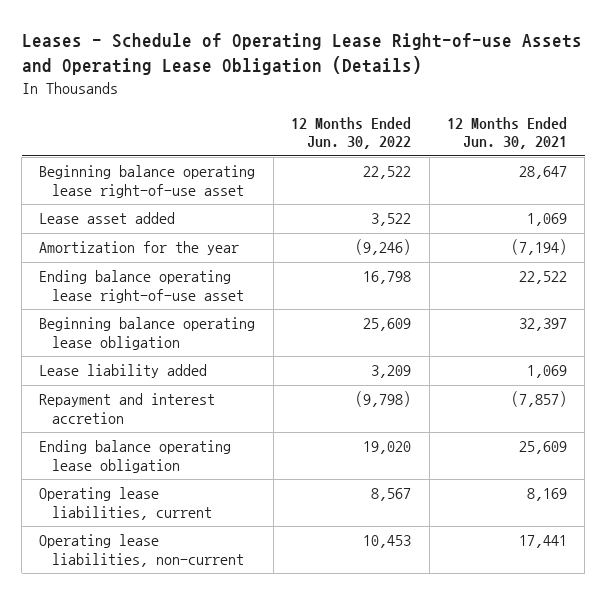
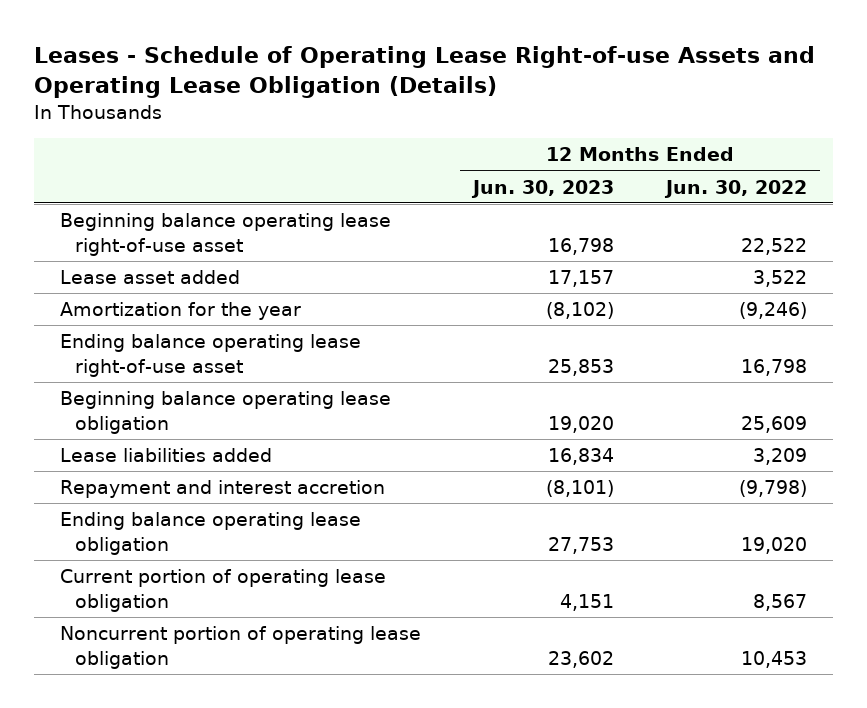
[446,116,567,150] 12 Months Ended Jun. 30, 2021 -> none
none -> [470,179,614,198] Jun. 30, 2023
[39,364,208,379] Lease liability added -> [59,448,272,463] Lease liabilities added
[39,487,212,520] Operating lease liabilities, current -> [59,569,386,612] Current portion of operating lease obligation
[39,534,244,567] Operating lease liabilities, non-current -> [59,626,421,669] Noncurrent portion of operating lease obligation

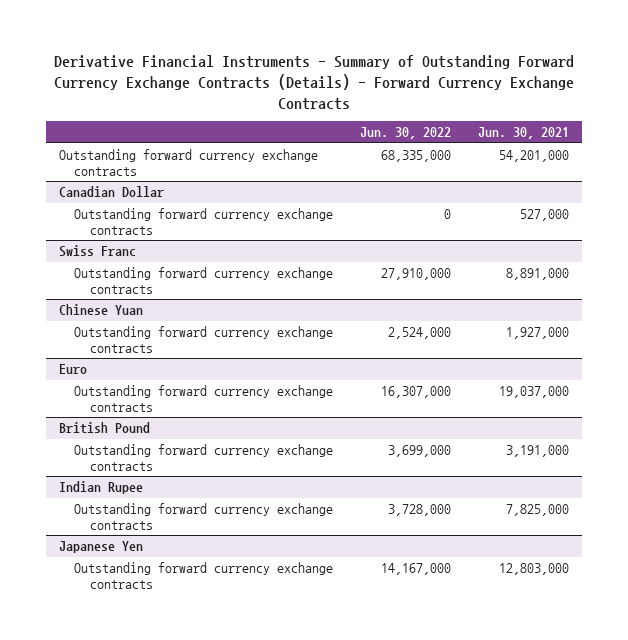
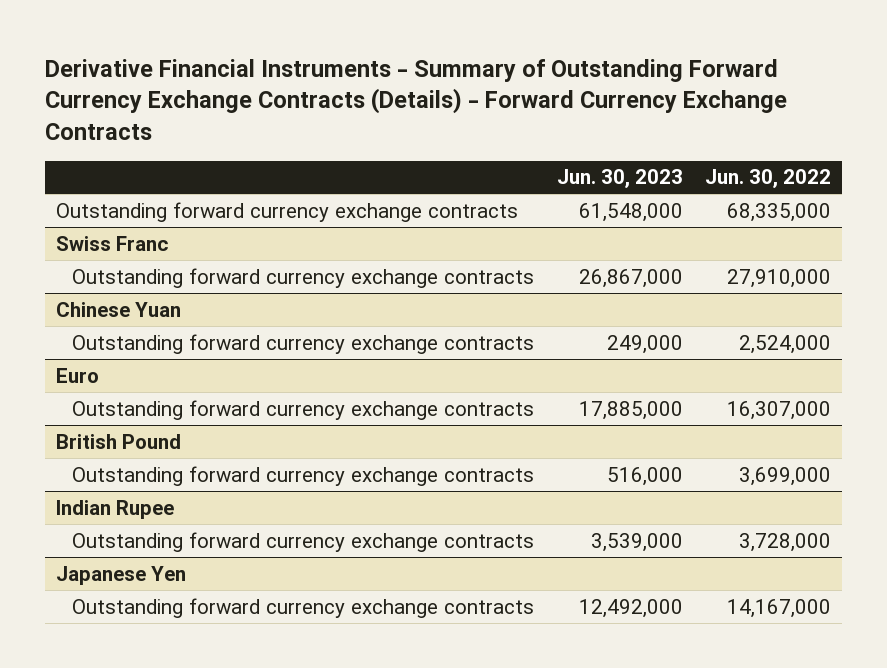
[477,127,569,140] Jun. 30, 2021 -> none
none -> [556,169,683,189] Jun. 30, 2023
[58,186,164,198] Canadian Dollar -> none
[74,208,334,235] Outstanding forward currency exchange contracts -> none

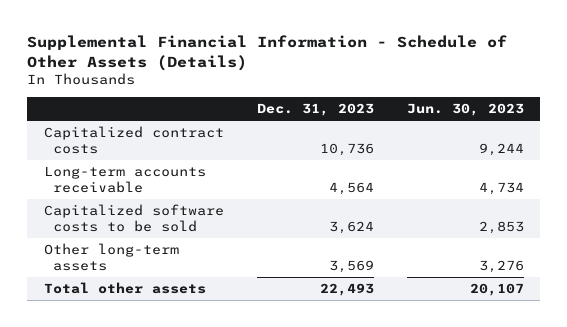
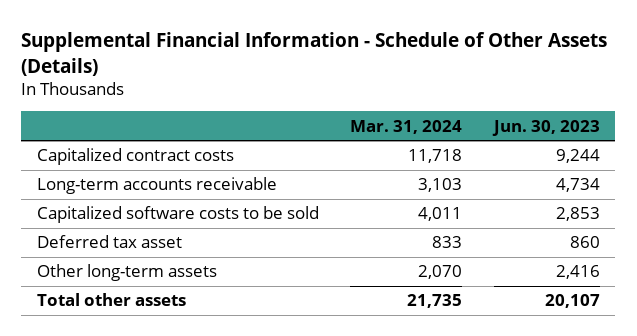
[256,103,374,117] Dec. 31, 2023 -> none
none -> [350,119,463,134] Mar. 31, 2024
none -> [37,235,183,249] Deferred tax asset
[478,259,524,273] 3,276 -> [555,265,600,280] 2,416

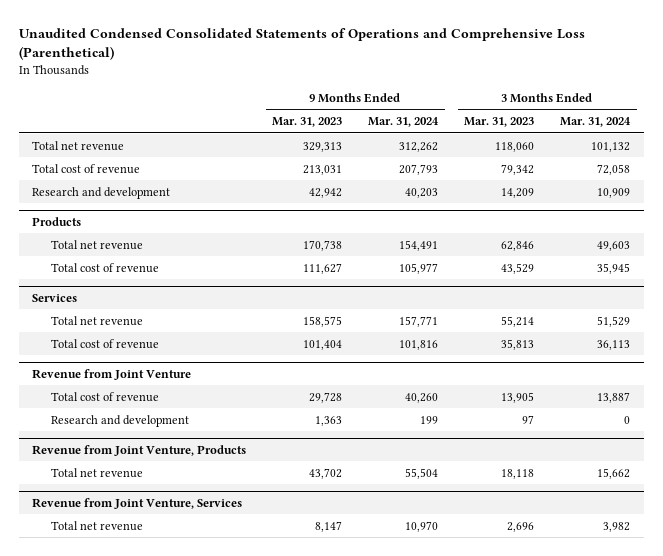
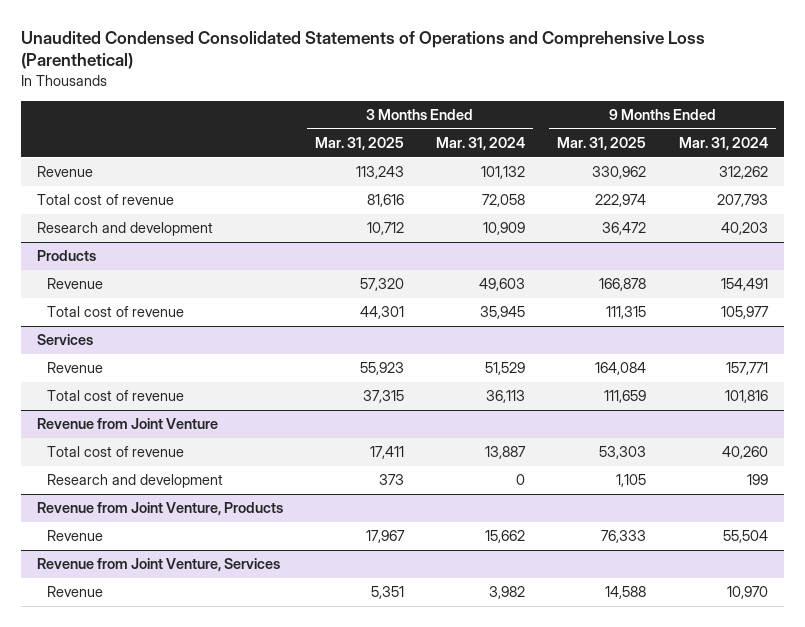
[272,117,343,128] Mar. 31, 2023 -> none
[464,117,535,128] Mar. 31, 2023 -> none
none -> [315,137,405,151] Mar. 31, 2025
none -> [557,137,647,151] Mar. 31, 2025
[32,140,125,151] Total net revenue -> [37,166,94,178] Revenue
[50,239,143,250] Total net revenue -> [47,278,104,290] Revenue
[50,315,143,326] Total net revenue -> [47,362,104,374] Revenue
[50,467,143,478] Total net revenue -> [47,530,104,542] Revenue
[50,520,143,531] Total net revenue -> [47,586,104,598] Revenue

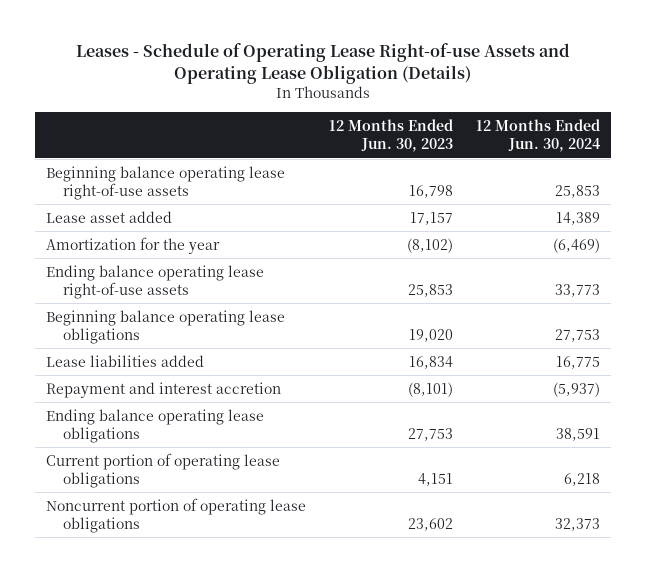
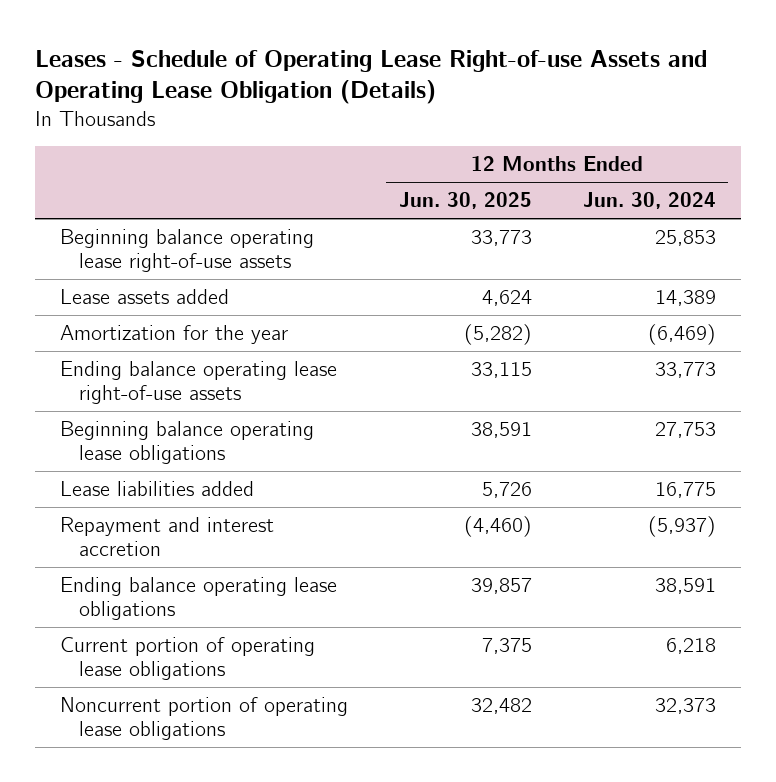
[329,119,454,153] 12 Months Ended Jun. 30, 2023 -> none
none -> [398,192,532,210] Jun. 30, 2025
[46,210,173,223] Lease asset added -> [60,288,230,304] Lease assets added

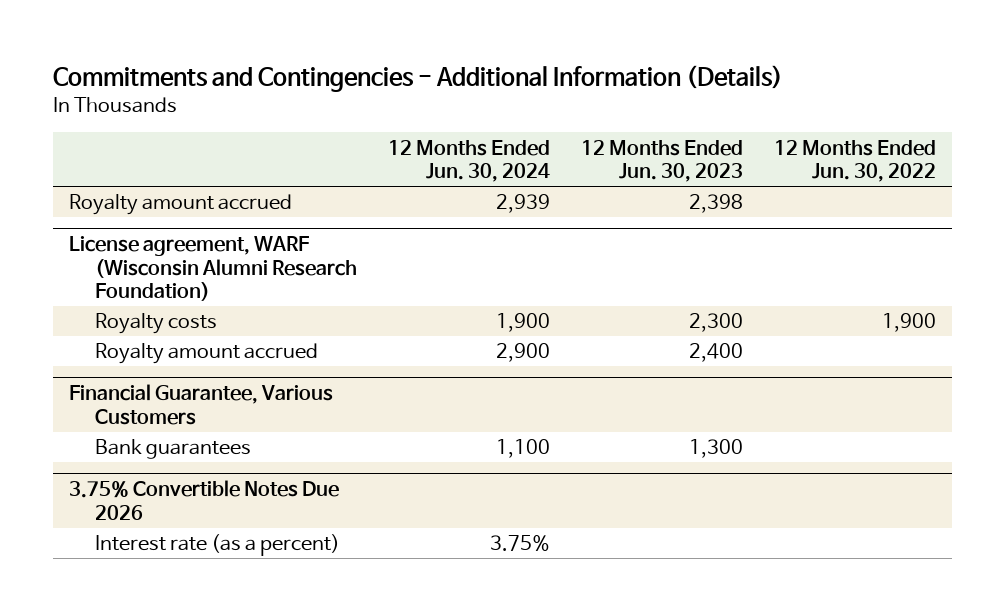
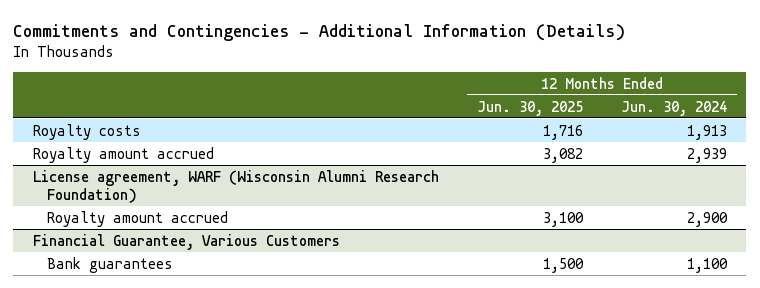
[581,139,744,183] 12 Months Ended Jun. 30, 2023 -> none
[774,139,937,183] 12 Months Ended Jun. 30, 2022 -> none
none -> [476,100,583,116] Jun. 30, 2025
none -> [32,123,141,140] Royalty costs
[95,313,218,335] Royalty costs -> none
[68,480,339,520] 3.75% Convertible Notes Due 2026 -> none
[95,534,341,557] Interest rate (as a percent) -> none

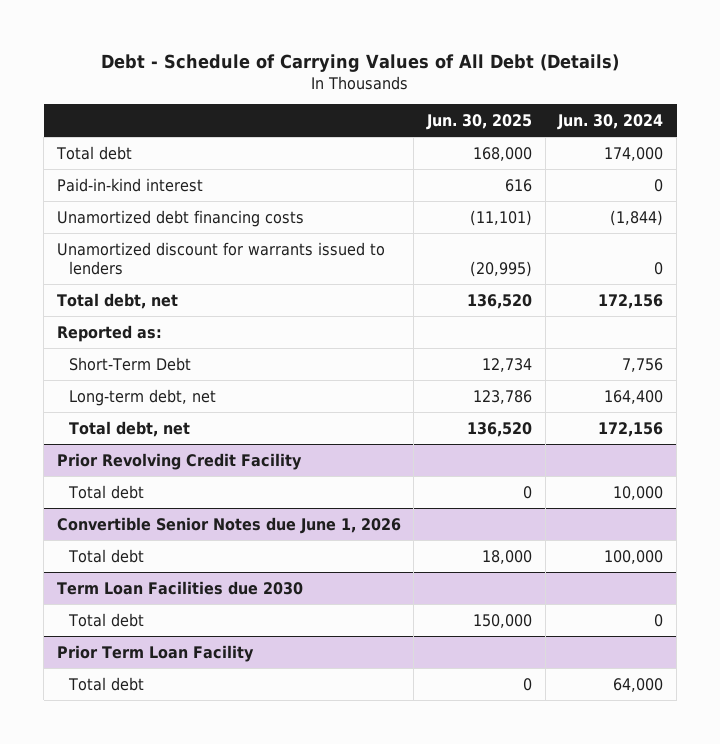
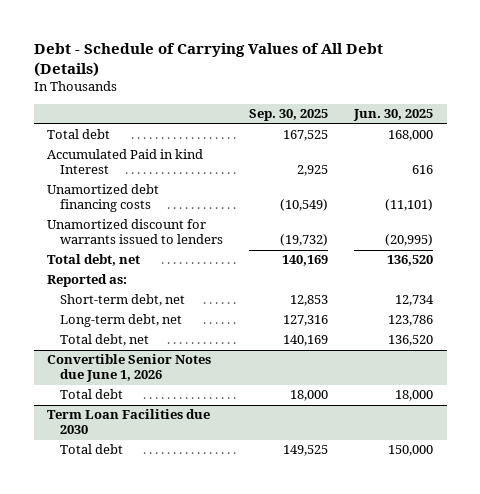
[557,113,664,130] Jun. 30, 2024 -> none
none -> [249,109,329,122] Sep. 30, 2025
[56,177,203,192] Paid-in-kind interest -> [46,149,203,175] Accumulated Paid in kind Interest
[69,356,192,371] Short-Term Debt -> [59,294,185,307] Short-term debt, net
[56,452,302,470] Prior Revolving Credit Facility -> none
[68,484,145,499] Total debt -> none
[56,644,254,662] Prior Term Loan Facility -> none
[68,676,145,691] Total debt -> none

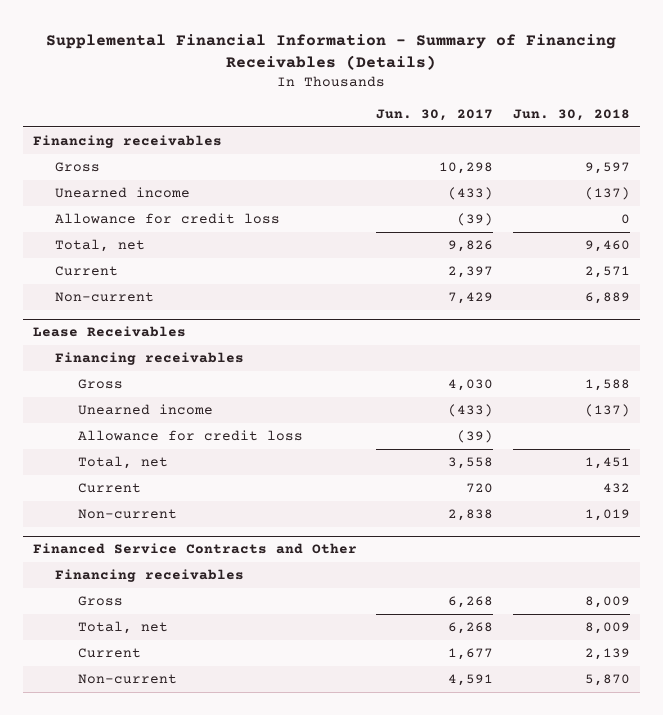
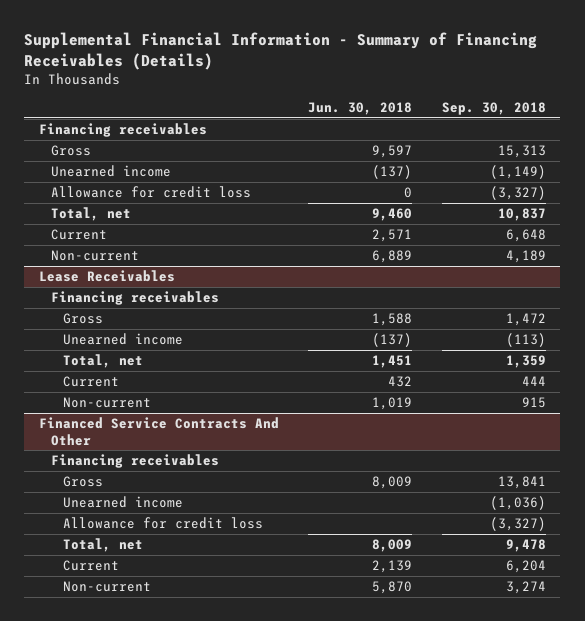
[376,108,494,121] Jun. 30, 2017 -> none
none -> [441,102,546,116] Sep. 30, 2018
[77,430,303,442] Allowance for credit loss -> none
[32,543,357,555] Financed Service Contracts and Other -> [39,417,280,446] Financed Service Contracts And Other
none -> [63,496,184,509] Unearned income
none -> [63,517,264,530] Allowance for credit loss

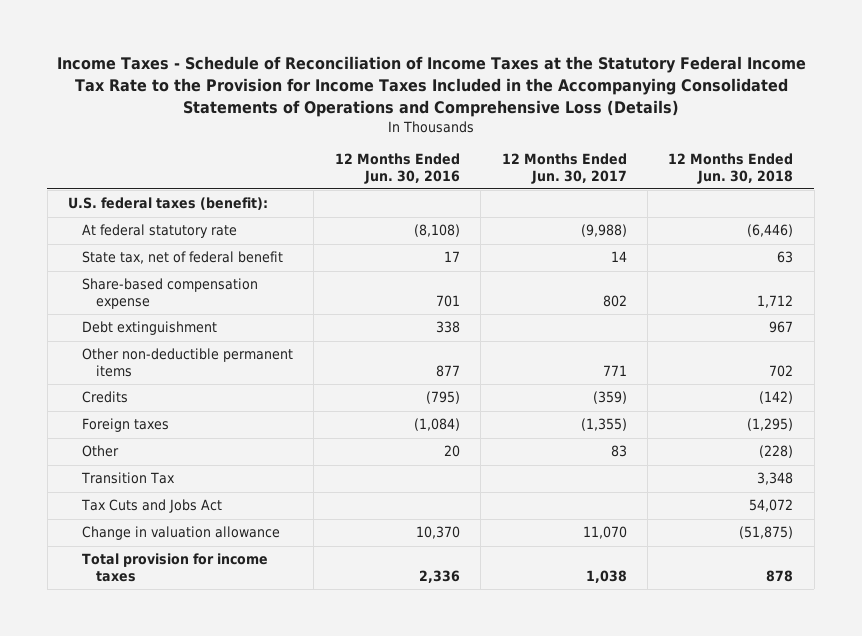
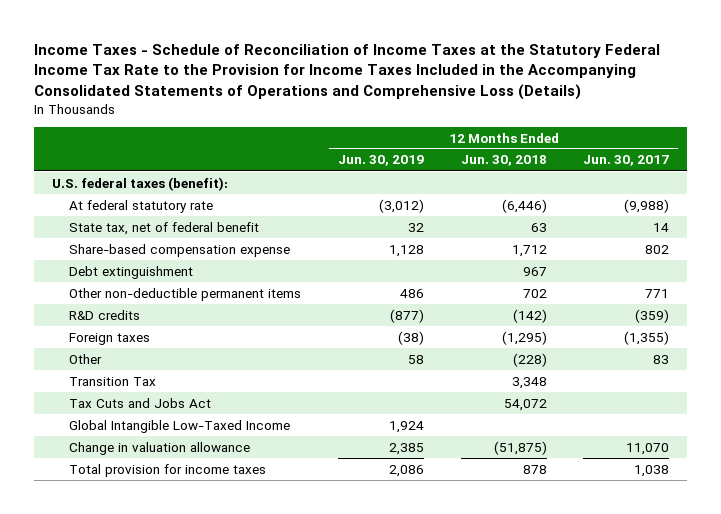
[334,153,460,184] 12 Months Ended Jun. 30, 2016 -> none
none -> [337,155,424,167] Jun. 30, 2019
[82,391,129,404] Credits -> [69,309,141,320] R&D credits
none -> [69,419,291,433] Global Intangible Low-Taxed Income

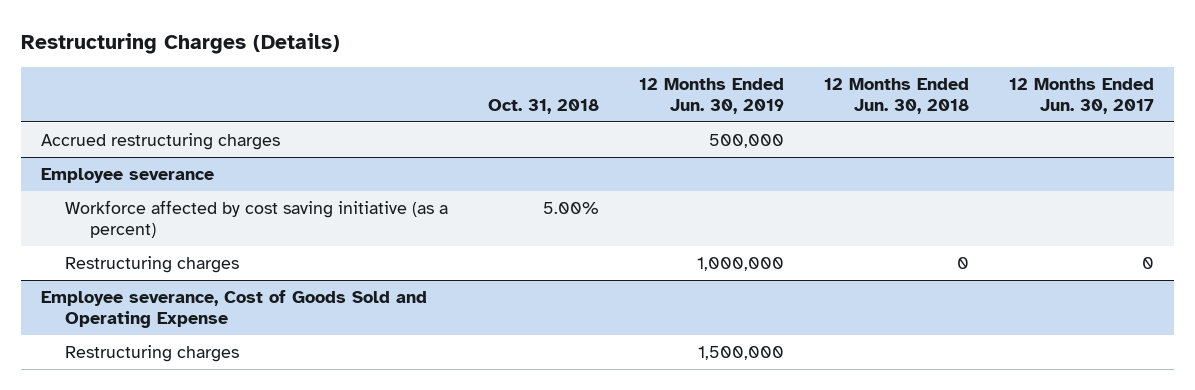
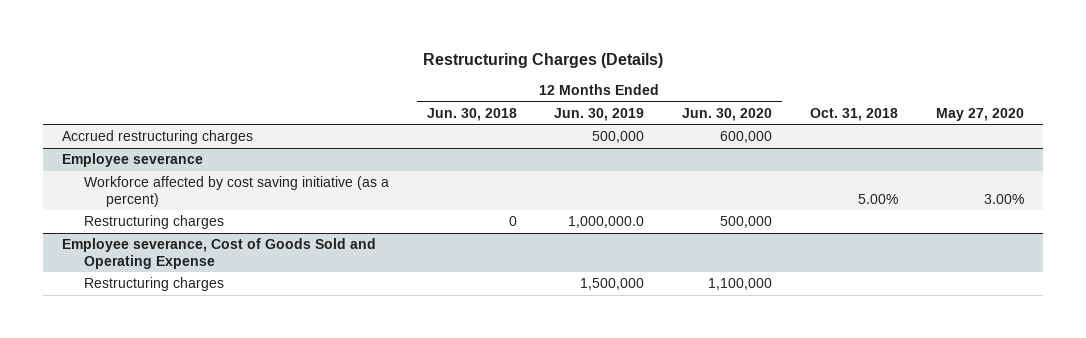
[1008,78,1154,115] 12 Months Ended Jun. 30, 2017 -> none
none -> [682,107,773,121] Jun. 30, 2020
none -> [935,107,1024,121] May 27, 2020
[696,257,784,272] 1,000,000 -> [568,216,645,229] 1,000,000.0

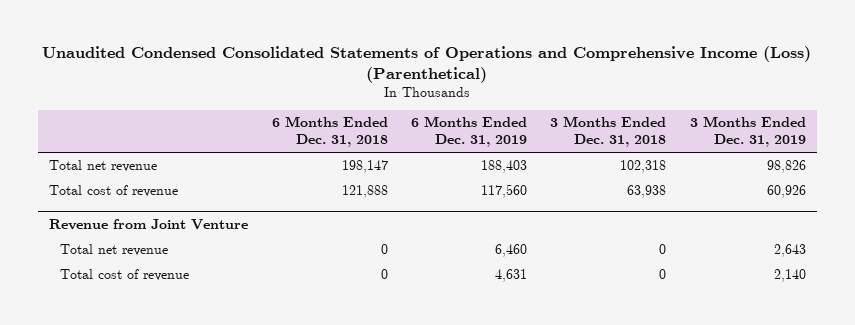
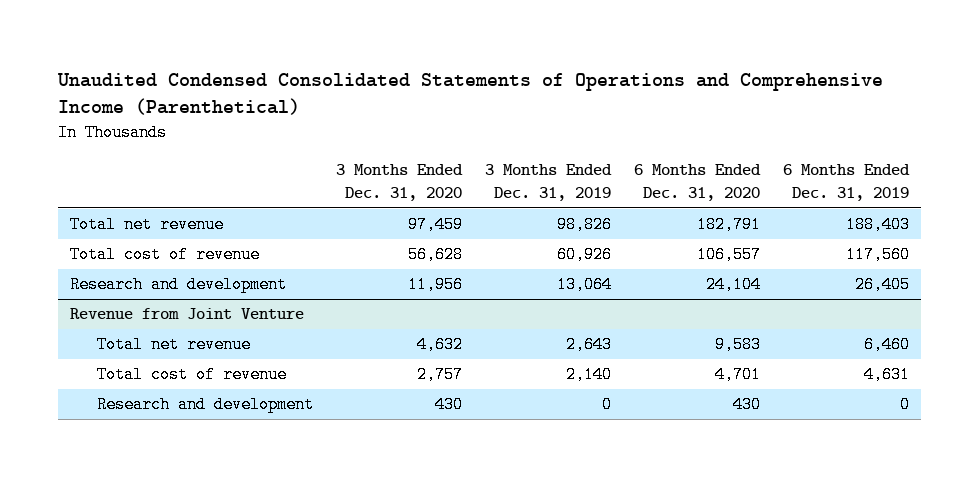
[42,46,812,83] Unaudited Condensed Consolidated Statements of Operations and Comprehensive Income (Loss) (Parenthetical) -> [57,72,884,116] Unaudited Condensed Consolidated Statements of Operations and Comprehensive Income (Parenthetical)
[271,116,388,148] 6 Months Ended Dec. 31, 2018 -> none
[550,116,667,148] 3 Months Ended Dec. 31, 2018 -> none
none -> [335,164,463,202] 3 Months Ended Dec. 31, 2020
none -> [633,164,761,202] 6 Months Ended Dec. 31, 2020
none -> [69,276,287,294] Research and development
none -> [96,396,314,414] Research and development

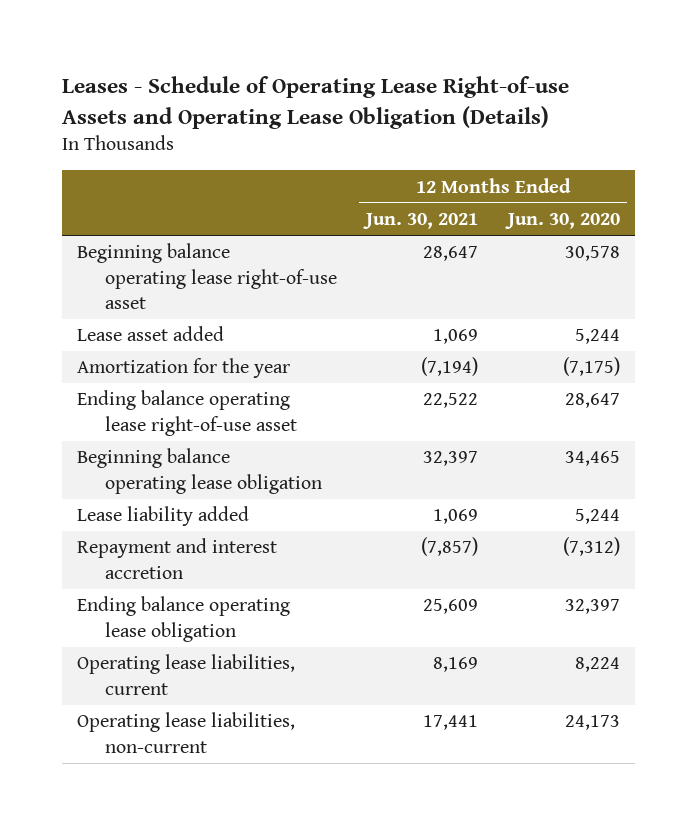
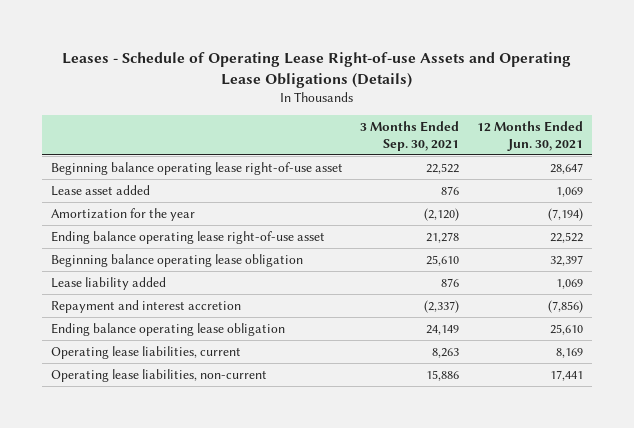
[62,76,570,129] Leases - Schedule of Operating Lease Right-of-use Assets and Operating Lease Obligation (Details) -> [61,51,571,88] Leases - Schedule of Operating Lease Right-of-use Assets and Operating Lease Obligations (Details)
[504,212,620,229] Jun. 30, 2020 -> none
none -> [360,121,460,151] 3 Months Ended Sep. 30, 2021
[421,537,479,557] (7,857) -> [548,299,584,313] (7,856)
[423,599,479,615] 25,609 -> [550,323,584,335] 25,610

